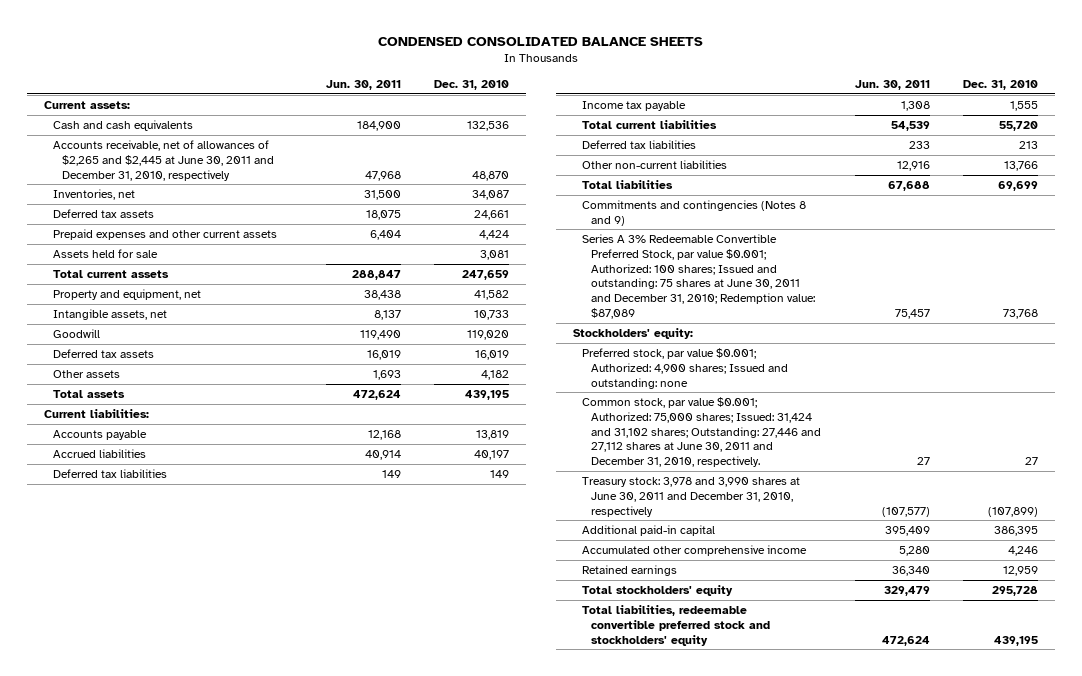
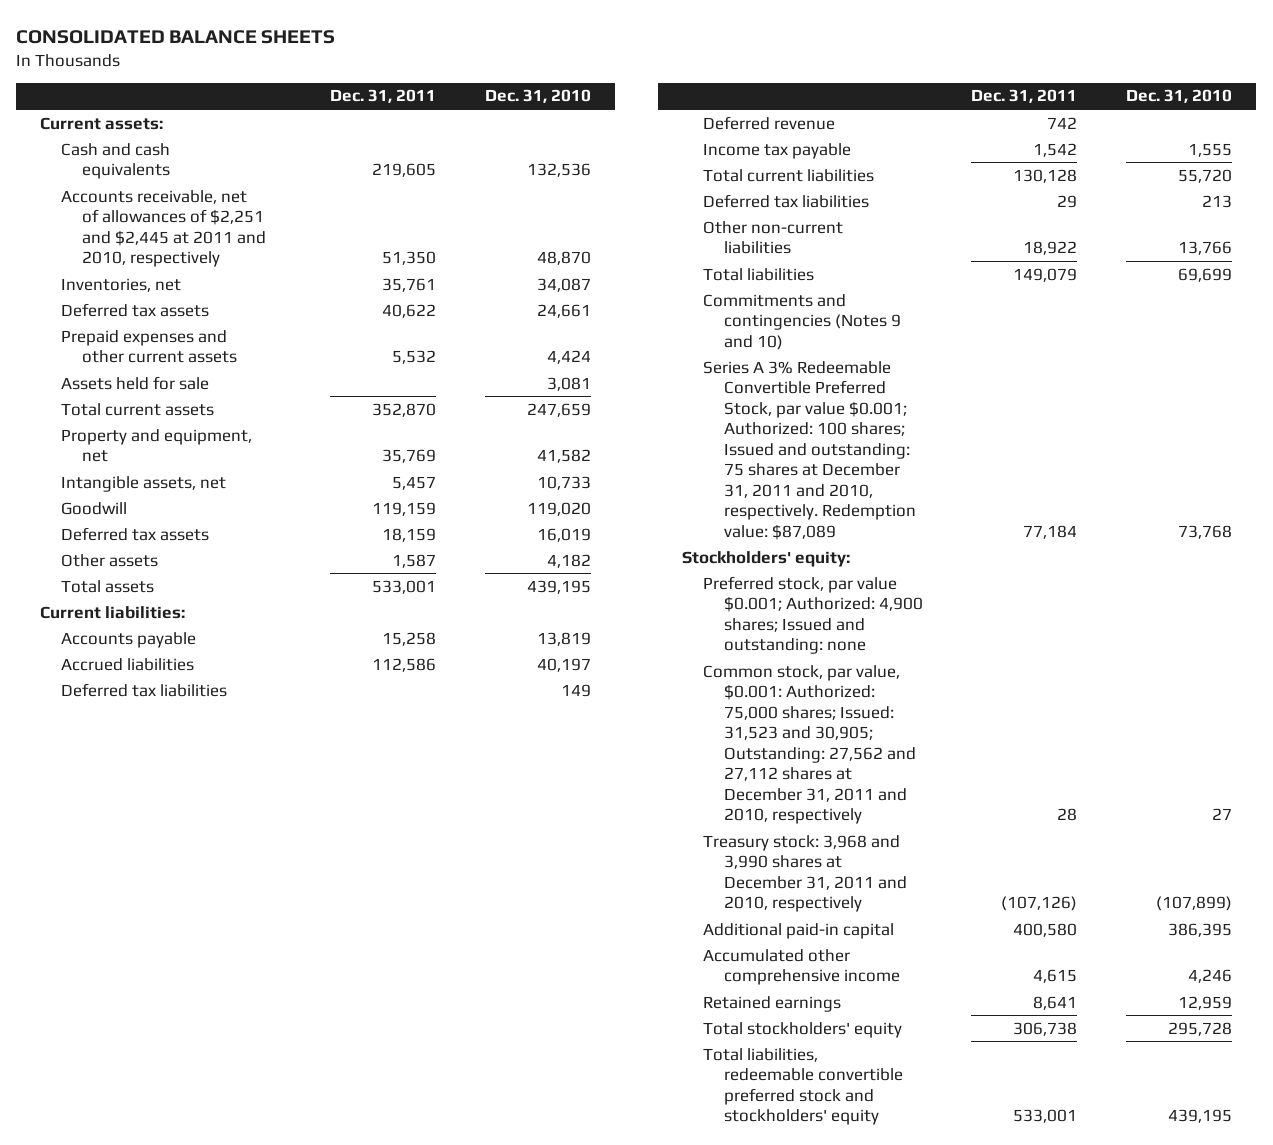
[378,36,704,46] CONDENSED CONSOLIDATED BALANCE SHEETS -> [16,29,336,44] CONSOLIDATED BALANCE SHEETS
[325,80,401,91] Jun. 30, 2011 -> none
none -> [330,89,437,104] Dec. 31, 2011
[53,139,275,181] Accounts receivable, net of allowances of $2,265 and $2,445 at June 30, 2011 and December 31, 2010, respectively -> [61,189,267,268] Accounts receivable, net of allowances of $2,251 and $2,445 at 2011 and 2010, respectively
none -> [702,115,835,130] Deferred revenue
[582,199,807,226] Commitments and contingencies (Notes 8 and 9) -> [702,293,901,350] Commitments and contingencies (Notes 9 and 10)
[582,233,816,320] Series A 3% Redeemable Convertible Preferred Stock, par value $0.001; Authorized: 100 shares; Issued and outstanding: 75 shares at June 30, 2011 and December 31, 2010; Redemption value: $87,089 -> [702,360,916,540] Series A 3% Redeemable Convertible Preferred Stock, par value $0.001; Authorized: 100 shares; Issued and outstanding: 75 shares at December 31, 2011 and 2010, respectively. Redemption value: $87,089
[582,396,822,468] Common stock, par value $0.001; Authorized: 75,000 shares; Issued: 31,424 and 31,102 shares; Outstanding: 27,446 and 27,112 shares at June 30, 2011 and December 31, 2010, respectively. -> [702,664,916,825] Common stock, par value, $0.001: Authorized: 75,000 shares; Issued: 31,523 and 30,905; Outstanding: 27,562 and 27,112 shares at December 31, 2011 and 2010, respectively
[582,476,801,517] Treasury stock: 3,978 and 3,990 shares at June 30, 2011 and December 31, 2010, respectively -> [702,834,907,913] Treasury stock: 3,968 and 3,990 shares at December 31, 2011 and 2010, respectively

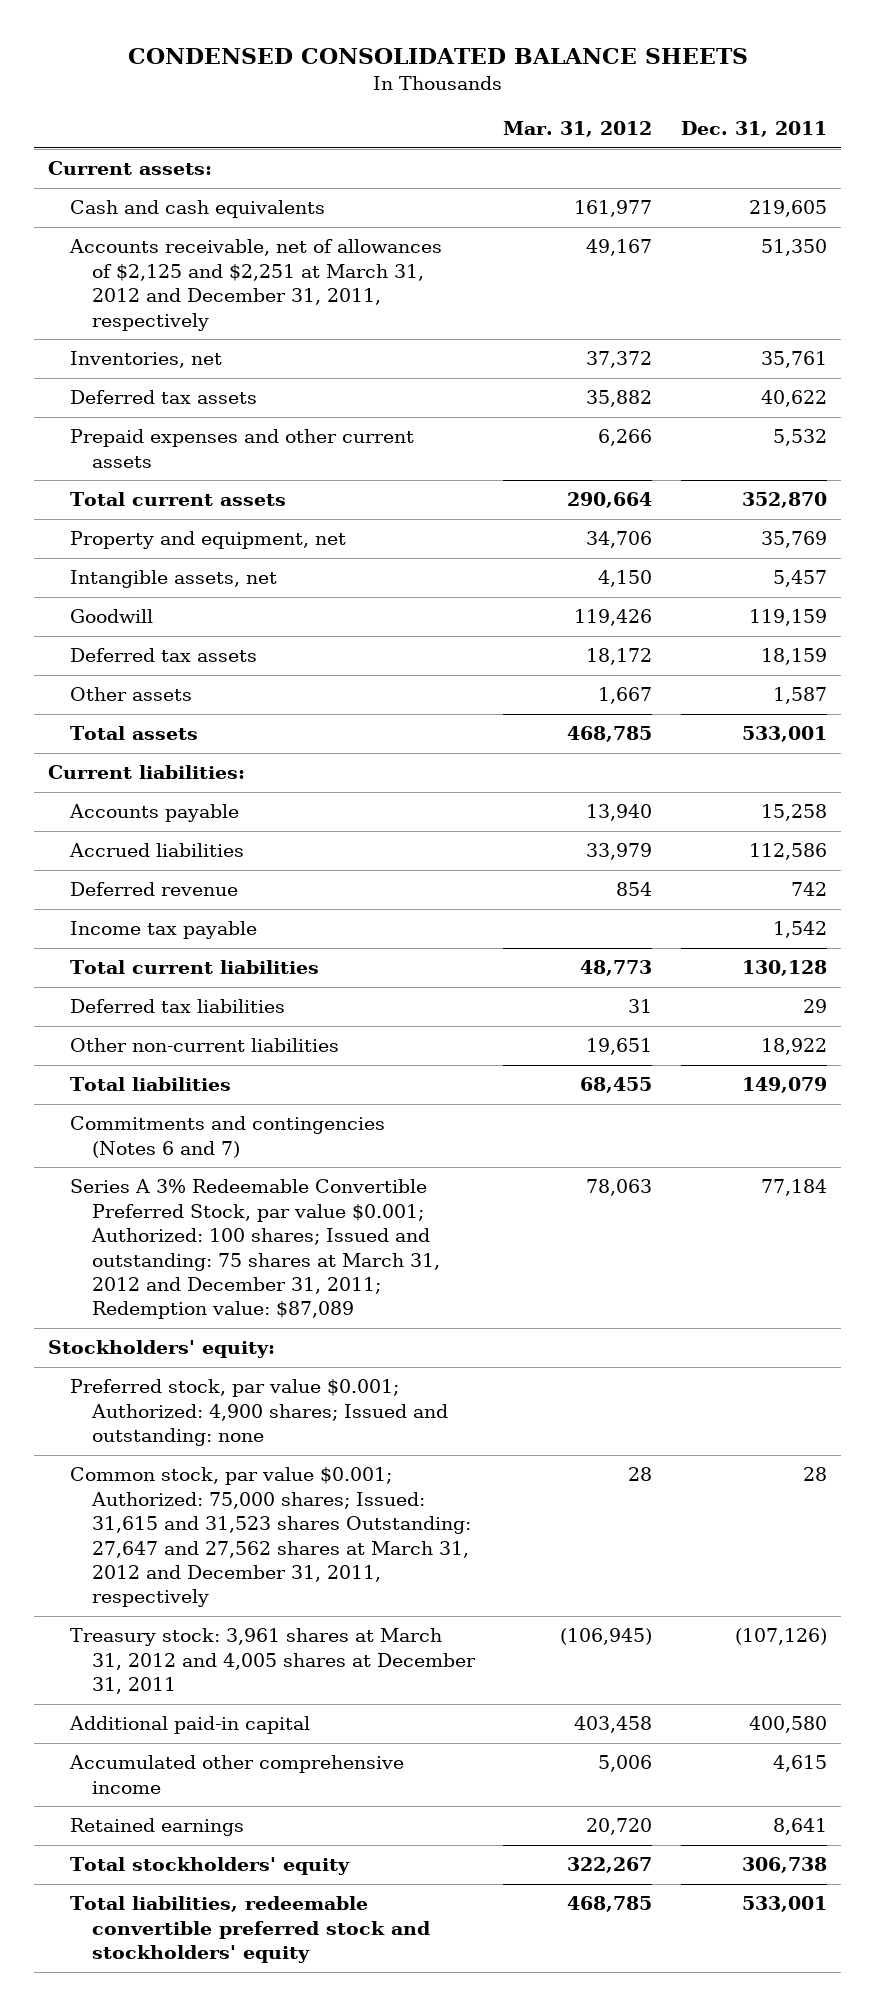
[16,29,336,44] CONSOLIDATED BALANCE SHEETS -> [127,47,748,64] CONDENSED CONSOLIDATED BALANCE SHEETS
[484,89,591,104] Dec. 31, 2010 -> none
none -> [503,121,653,138] Mar. 31, 2012
[61,189,267,268] Accounts receivable, net of allowances of $2,251 and $2,445 at 2011 and 2010, respectively -> [69,239,443,331] Accounts receivable, net of allowances of $2,125 and $2,251 at March 31, 2012 and December 31, 2011, respectively
[61,375,210,390] Assets held for sale -> none
[61,682,228,697] Deferred tax liabilities -> none
[702,293,901,350] Commitments and contingencies (Notes 9 and 10) -> [70,1116,386,1158] Commitments and contingencies (Notes 6 and 7)
[702,360,916,540] Series A 3% Redeemable Convertible Preferred Stock, par value $0.001; Authorized: 100 shares; Issued and outstanding: 75 shares at December 31, 2011 and 2010, respectively. Redemption value: $87,089 -> [70,1179,440,1320] Series A 3% Redeemable Convertible Preferred Stock, par value $0.001; Authorized: 100 shares; Issued and outstanding: 75 shares at March 31, 2012 and December 31, 2011; Redemption value: $87,089
[702,664,916,825] Common stock, par value, $0.001: Authorized: 75,000 shares; Issued: 31,523 and 30,905; Outstanding: 27,562 and 27,112 shares at December 31, 2011 and 2010, respectively -> [70,1467,471,1608] Common stock, par value $0.001; Authorized: 75,000 shares; Issued: 31,615 and 31,523 shares Outstanding: 27,647 and 27,562 shares at March 31, 2012 and December 31, 2011, respectively
[702,834,907,913] Treasury stock: 3,968 and 3,990 shares at December 31, 2011 and 2010, respectively -> [70,1628,476,1695] Treasury stock: 3,961 shares at March 31, 2012 and 4,005 shares at December 31, 2011

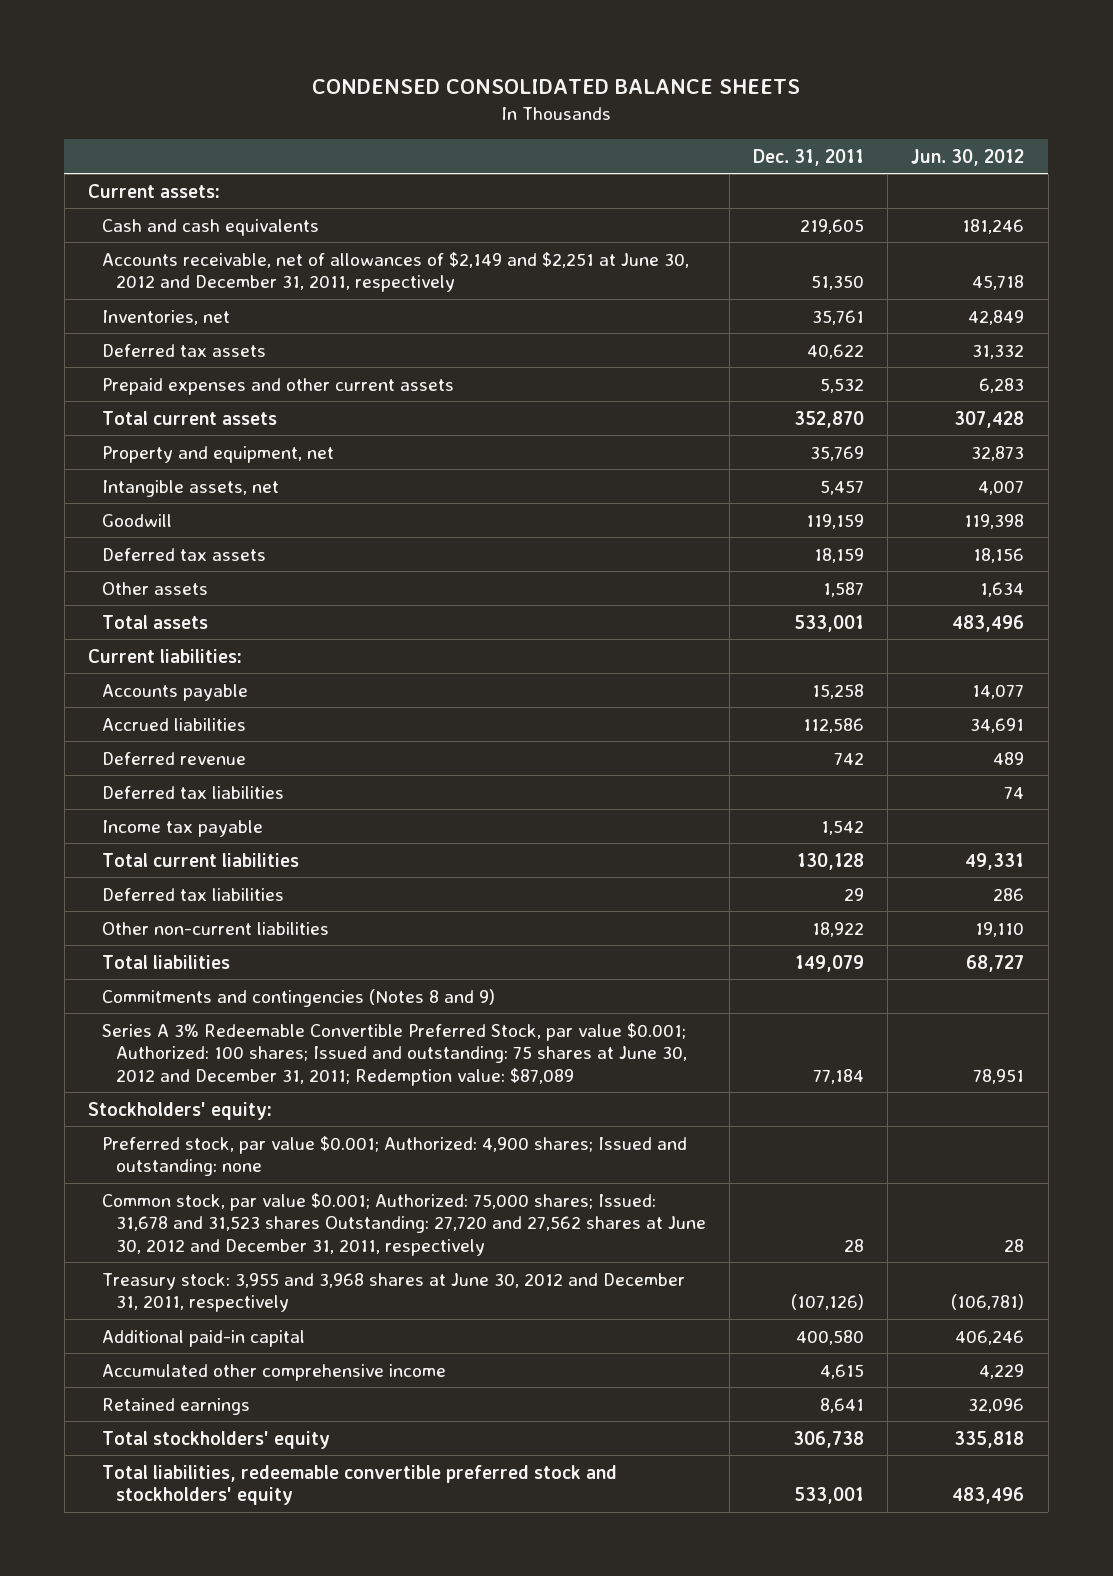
[503,121,653,138] Mar. 31, 2012 -> none
none -> [911,148,1025,166] Jun. 30, 2012
[69,239,443,331] Accounts receivable, net of allowances of $2,125 and $2,251 at March 31, 2012 and December 31, 2011, respectively -> [102,251,690,293] Accounts receivable, net of allowances of $2,149 and $2,251 at June 30, 2012 and December 31, 2011, respectively
none -> [102,785,285,799] Deferred tax liabilities
[70,1116,386,1158] Commitments and contingencies (Notes 6 and 7) -> [102,988,496,1007] Commitments and contingencies (Notes 8 and 9)
[70,1179,440,1320] Series A 3% Redeemable Convertible Preferred Stock, par value $0.001; Authorized: 100 shares; Issued and outstanding: 75 shares at March 31, 2012 and December 31, 2011; Redemption value: $87,089 -> [102,1022,688,1086] Series A 3% Redeemable Convertible Preferred Stock, par value $0.001; Authorized: 100 shares; Issued and outstanding: 75 shares at June 30, 2012 and December 31, 2011; Redemption value: $87,089
[70,1467,471,1608] Common stock, par value $0.001; Authorized: 75,000 shares; Issued: 31,615 and 31,523 shares Outstanding: 27,647 and 27,562 shares at March 31, 2012 and December 31, 2011, respectively -> [102,1192,707,1256] Common stock, par value $0.001; Authorized: 75,000 shares; Issued: 31,678 and 31,523 shares Outstanding: 27,720 and 27,562 shares at June 30, 2012 and December 31, 2011, respectively
[70,1628,476,1695] Treasury stock: 3,961 shares at March 31, 2012 and 4,005 shares at December 31, 2011 -> [102,1272,686,1313] Treasury stock: 3,955 and 3,968 shares at June 30, 2012 and December 31, 2011, respectively

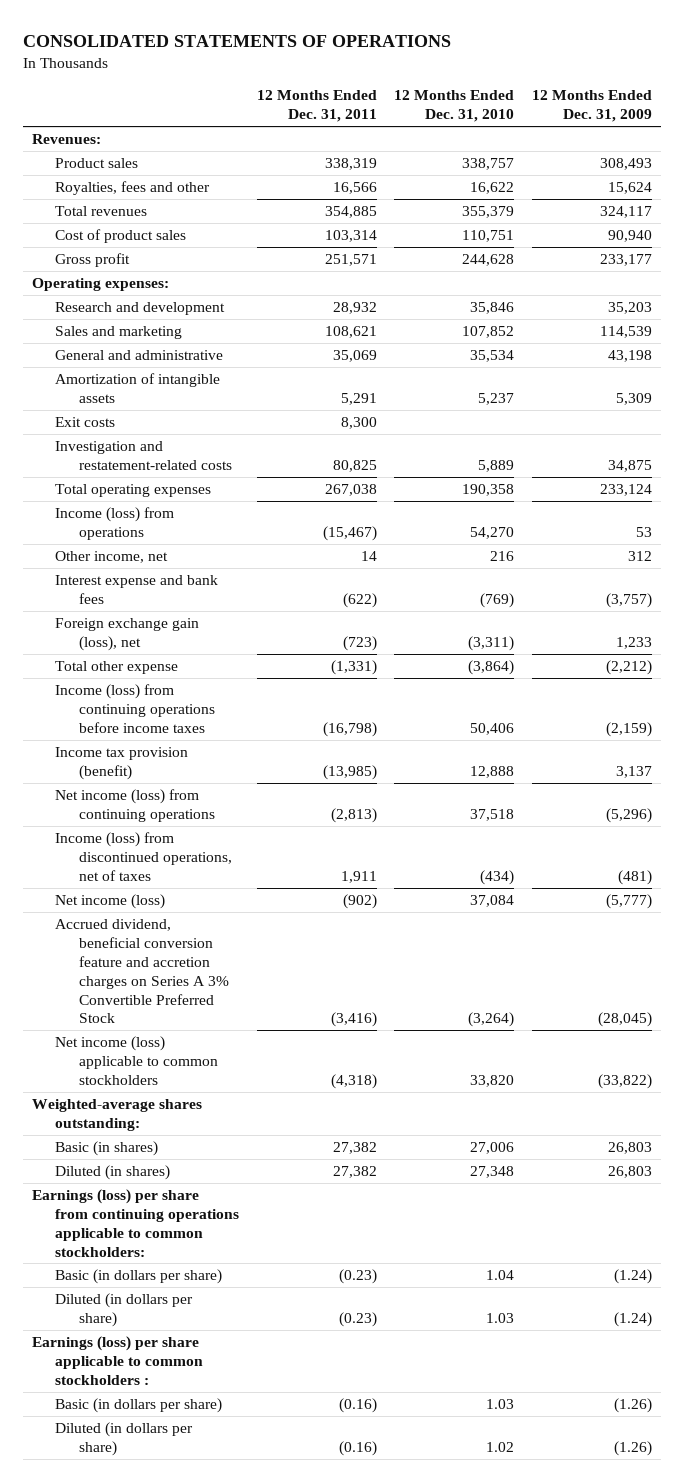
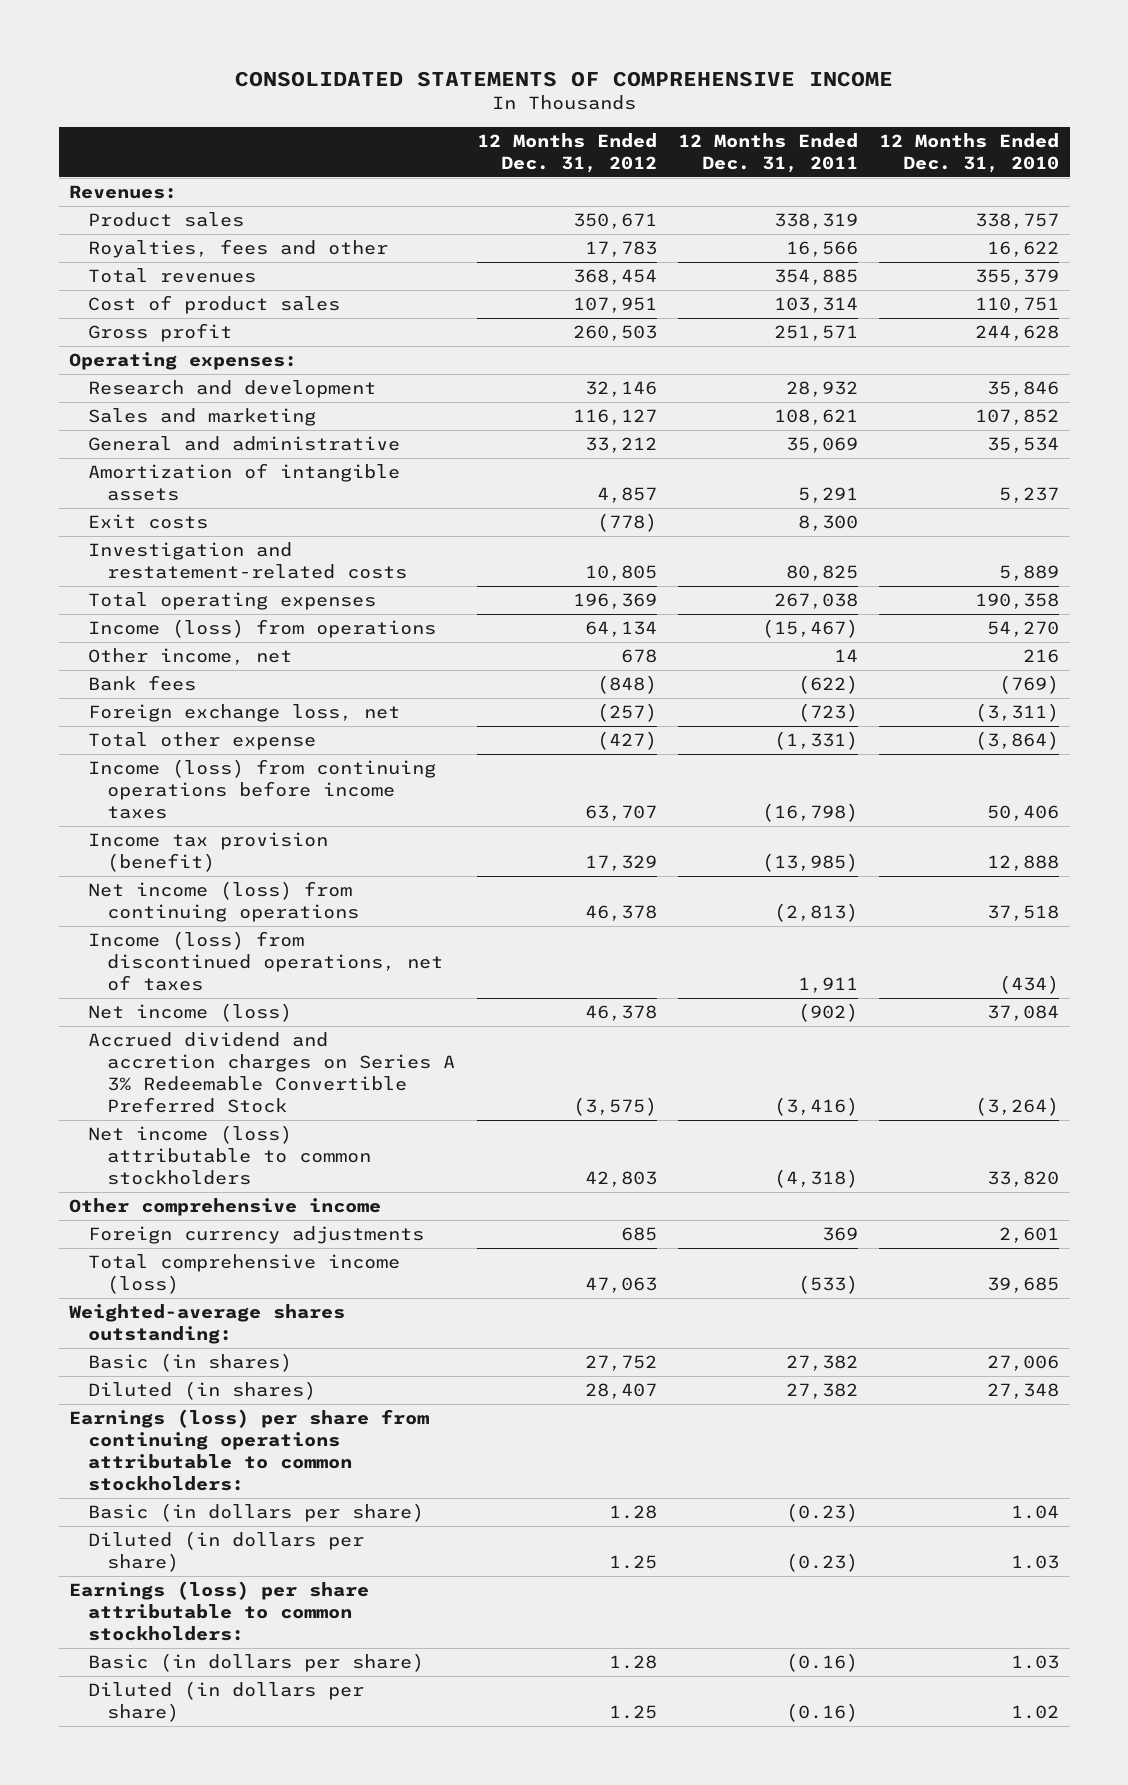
[22,34,451,47] CONSOLIDATED STATEMENTS OF OPERATIONS -> [235,70,894,87] CONSOLIDATED STATEMENTS OF COMPREHENSIVE INCOME
[532,90,653,123] 12 Months Ended Dec. 31, 2009 -> none
none -> [476,132,657,173] 12 Months Ended Dec. 31, 2012
[55,574,219,604] Interest expense and bank fees -> [88,675,197,692] Bank fees
[55,617,200,651] Foreign exchange gain (loss), net -> [88,704,401,723] Foreign exchange loss, net
[55,918,229,1024] Accrued dividend, beneficial conversion feature and accretion charges on Series A 3% Convertible Preferred Stock -> [88,1032,456,1113] Accrued dividend and accretion charges on Series A 3% Redeemable Convertible Preferred Stock
[55,1035,218,1085] Net income (loss) applicable to common stockholders -> [88,1125,372,1185] Net income (loss) attributable to common stockholders
none -> [69,1198,382,1217] Other comprehensive income
none -> [88,1226,425,1245] Foreign currency adjustments
none -> [88,1254,401,1295] Total comprehensive income (loss)
[31,1188,240,1257] Earnings (loss) per share from continuing operations applicable to common stockholders: -> [69,1409,430,1491] Earnings (loss) per share from continuing operations attributable to common stockholders:
[31,1335,204,1385] Earnings (loss) per share applicable to common stockholders : -> [69,1581,370,1641] Earnings (loss) per share attributable to common stockholders:

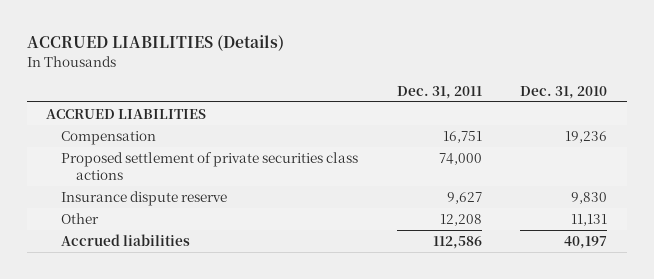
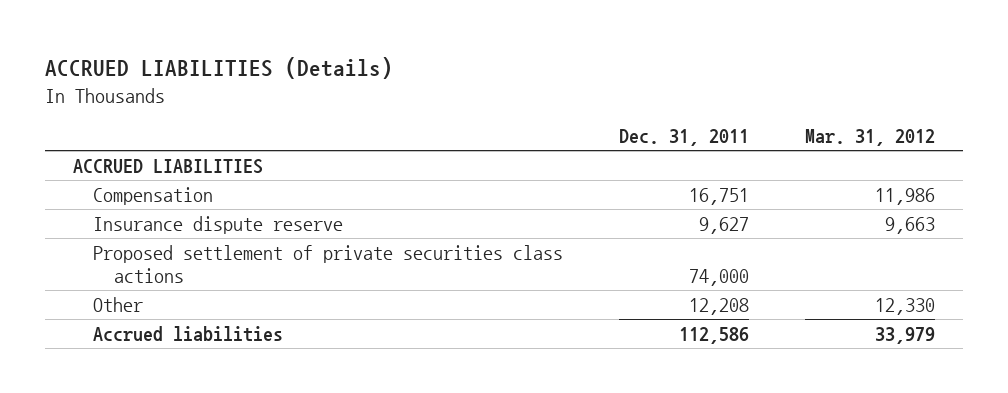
[520,86,608,100] Dec. 31, 2010 -> none
none -> [804,128,935,146] Mar. 31, 2012
[60,151,358,181] Proposed settlement of private securities class actions -> [93,244,564,283] Proposed settlement of private securities class actions

